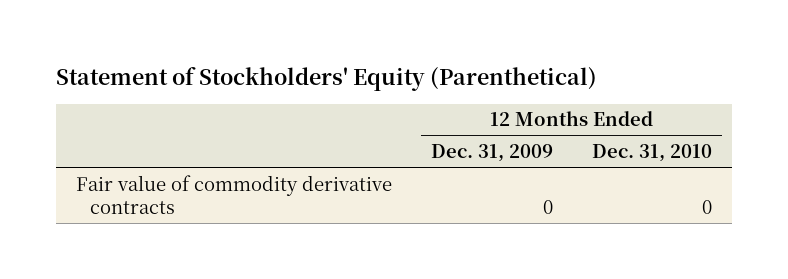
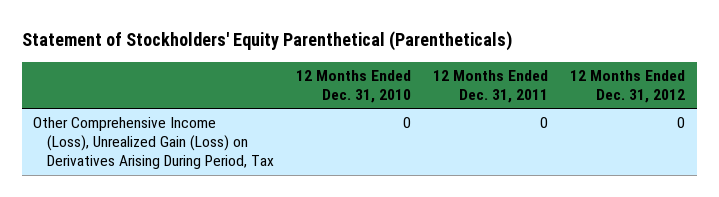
[56,67,598,92] Statement of Stockholders' Equity (Parenthetical) -> [22,31,513,52] Statement of Stockholders' Equity Parenthetical (Parentheticals)
[430,143,553,162] Dec. 31, 2009 -> none
none -> [433,69,549,103] 12 Months Ended Dec. 31, 2011
none -> [570,69,686,103] 12 Months Ended Dec. 31, 2012
[75,174,392,214] Fair value of commodity derivative contracts -> [33,117,274,170] Other Comprehensive Income (Loss), Unrealized Gain (Loss) on Derivatives Arising During Period, Tax

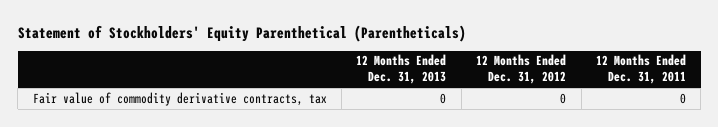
[295,69,411,103] 12 Months Ended Dec. 31, 2010 -> none
none -> [356,54,447,85] 12 Months Ended Dec. 31, 2013
[33,117,274,170] Other Comprehensive Income (Loss), Unrealized Gain (Loss) on Derivatives Arising During Period, Tax -> [32,91,327,106] Fair value of commodity derivative contracts, tax

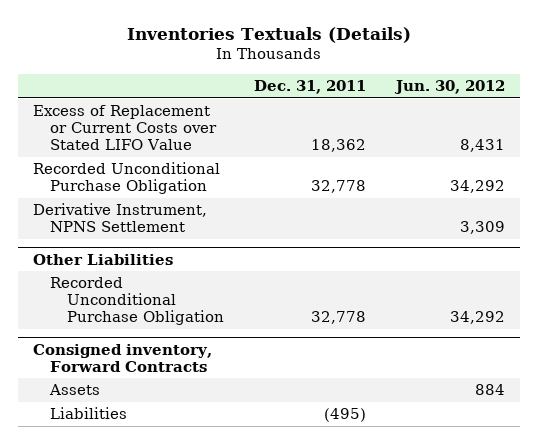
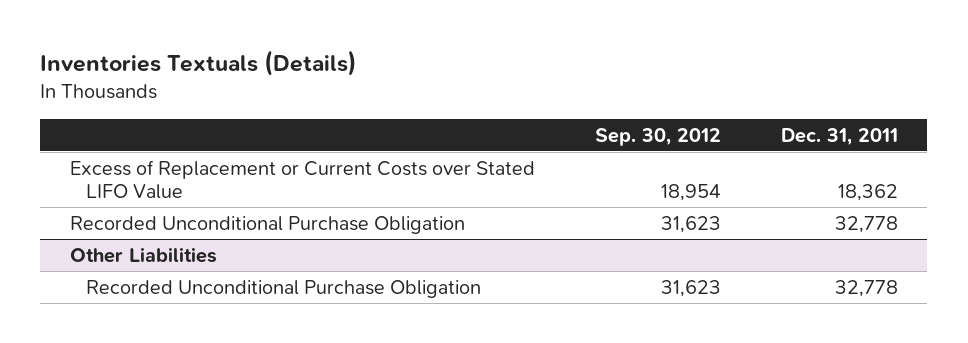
[393,79,505,94] Jun. 30, 2012 -> none
none -> [594,127,721,146] Sep. 30, 2012
[32,203,207,233] Derivative Instrument, NPNS Settlement -> none
[32,343,212,372] Consigned inventory, Forward Contracts -> none
[48,384,100,396] Assets -> none
[49,407,127,420] Liabilities -> none

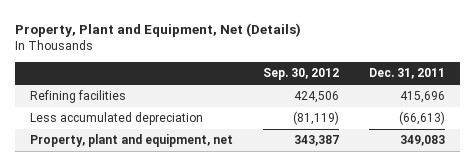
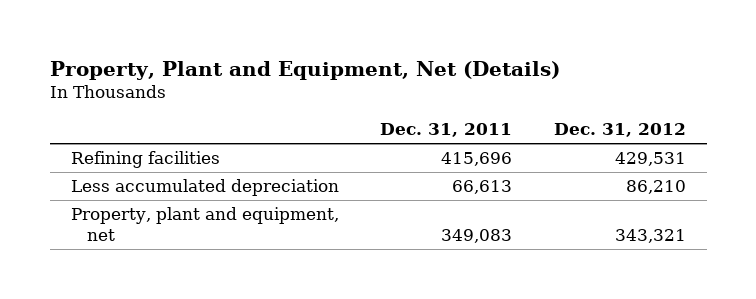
[263,68,340,81] Sep. 30, 2012 -> none
none -> [553,123,686,138] Dec. 31, 2012
[398,111,445,126] (66,613) -> [452,180,513,195] 66,613

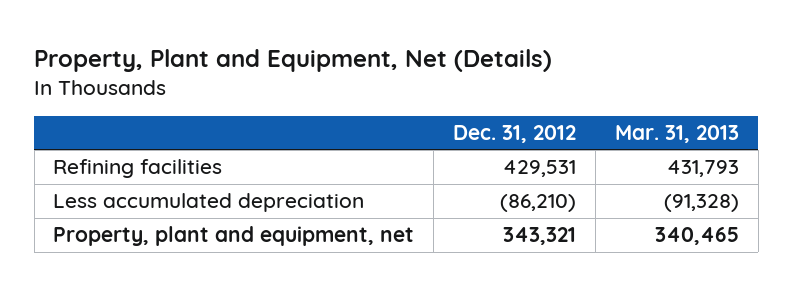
[380,123,513,138] Dec. 31, 2011 -> none
none -> [614,125,739,144] Mar. 31, 2013
[625,180,686,195] 86,210 -> [500,194,577,213] (86,210)

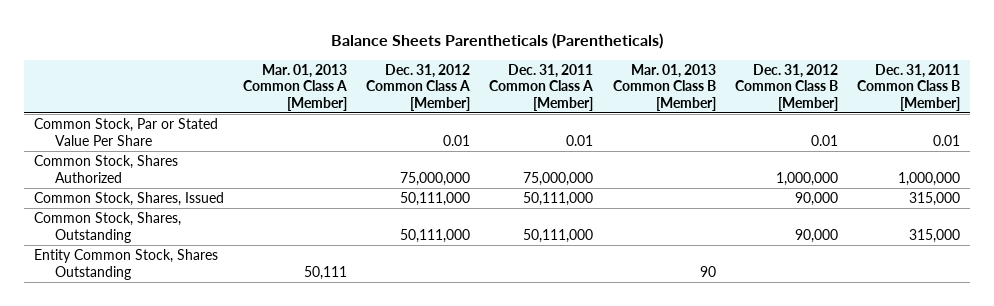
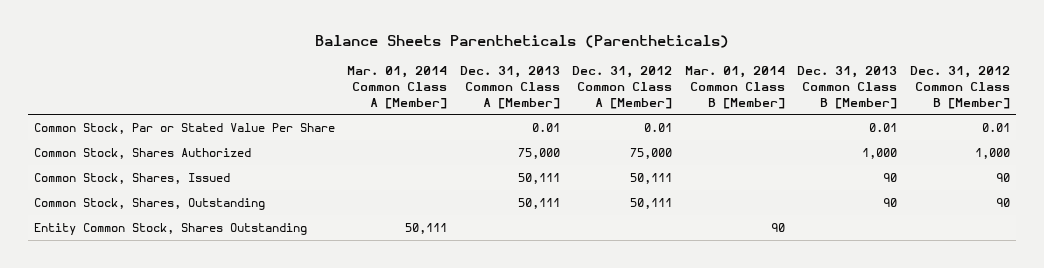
[242,63,347,111] Mar. 01, 2013 Common Class A [Member] -> none
[489,63,594,111] Dec. 31, 2011 Common Class A [Member] -> none
[612,63,716,111] Mar. 01, 2013 Common Class B [Member] -> none
[857,63,961,111] Dec. 31, 2011 Common Class B [Member] -> none
none -> [347,66,448,109] Mar. 01, 2014 Common Class A [Member]
none -> [459,66,560,109] Dec. 31, 2013 Common Class A [Member]
none -> [684,66,785,109] Mar. 01, 2014 Common Class B [Member]
none -> [797,66,898,109] Dec. 31, 2013 Common Class B [Member]
[400,171,471,186] 75,000,000 -> [630,147,673,159] 75,000
[775,171,838,186] 1,000,000 -> [975,147,1011,159] 1,000
[400,192,471,207] 50,111,000 -> [630,172,673,184] 50,111
[794,192,838,207] 90,000 -> [996,172,1011,182] 90
[400,228,471,243] 50,111,000 -> [630,197,673,209] 50,111
[794,228,838,243] 90,000 -> [996,197,1011,207] 90

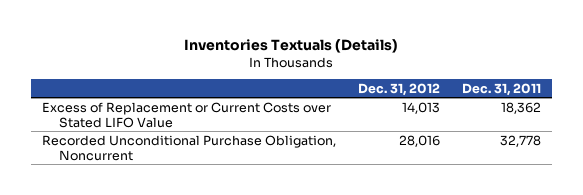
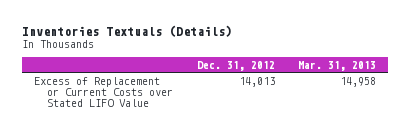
[461,82,541,96] Dec. 31, 2011 -> none
none -> [298,60,377,71] Mar. 31, 2013
[41,134,336,161] Recorded Unconditional Purchase Obligation, Noncurrent -> none

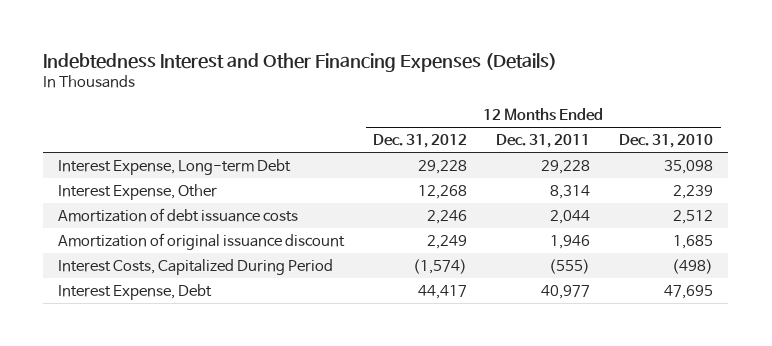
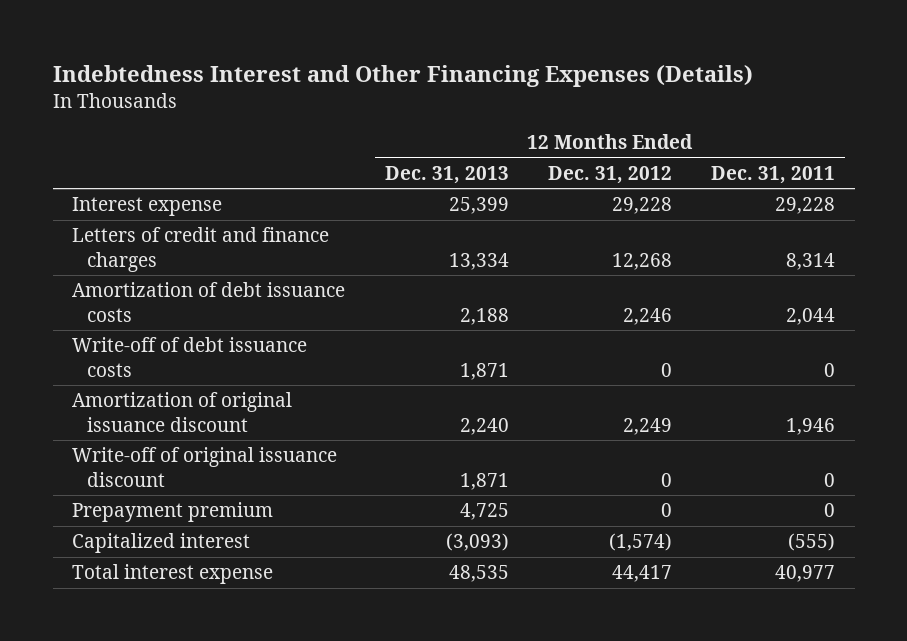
[619,134,714,149] Dec. 31, 2010 -> none
none -> [384,165,509,184] Dec. 31, 2013
[58,158,292,175] Interest Expense, Long-term Debt -> [72,197,223,217] Interest expense
[58,183,218,200] Interest Expense, Other -> [72,227,330,272] Letters of credit and finance charges
none -> [72,337,308,377] Write-off of debt issuance costs
none -> [72,447,338,487] Write-off of original issuance discount
none -> [72,502,274,523] Prepayment premium
[58,258,334,275] Interest Costs, Capitalized During Period -> [72,533,251,554] Capitalized interest
[58,283,213,300] Interest Expense, Debt -> [72,564,274,585] Total interest expense

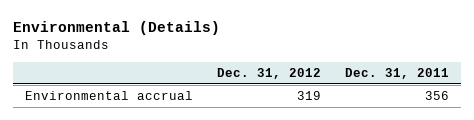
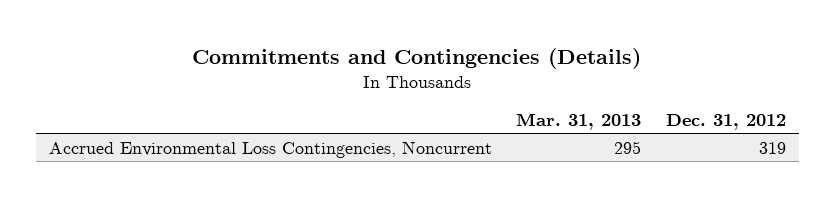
[12,21,220,36] Environmental (Details) -> [192,48,642,70] Commitments and Contingencies (Details)
[345,67,450,79] Dec. 31, 2011 -> none
none -> [516,112,642,130] Mar. 31, 2013
[24,90,193,100] Environmental accrual -> [48,140,492,158] Accrued Environmental Loss Contingencies, Noncurrent

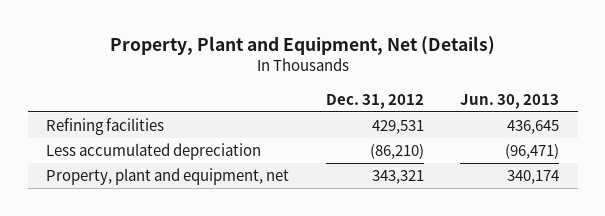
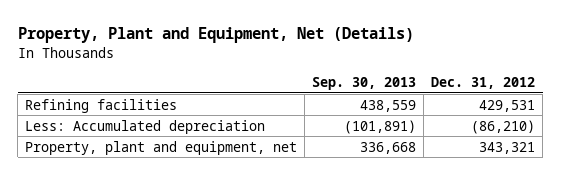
[460,93,560,109] Jun. 30, 2013 -> none
none -> [312,77,417,91] Sep. 30, 2013
[45,143,261,161] Less accumulated depreciation -> [25,119,266,134] Less: Accumulated depreciation

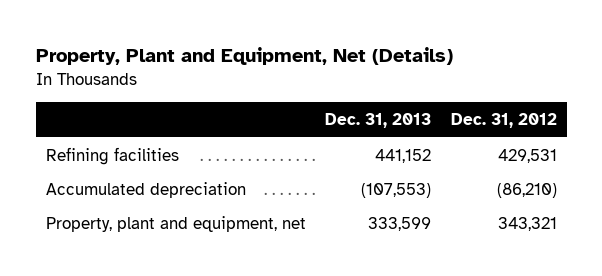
[312,77,417,91] Sep. 30, 2013 -> none
none -> [325,113,432,129] Dec. 31, 2013
[25,119,266,134] Less: Accumulated depreciation -> [45,181,246,198] Accumulated depreciation

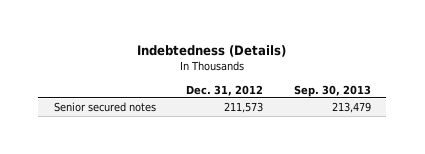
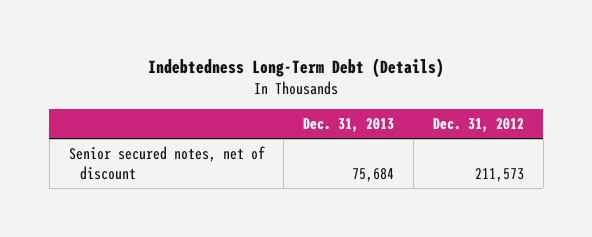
[137,45,287,58] Indebtedness (Details) -> [148,57,445,78] Indebtedness Long-Term Debt (Details)
[293,84,371,97] Sep. 30, 2013 -> none
none -> [303,117,395,132] Dec. 31, 2013
[53,102,156,113] Senior secured notes -> [68,145,265,180] Senior secured notes, net of discount

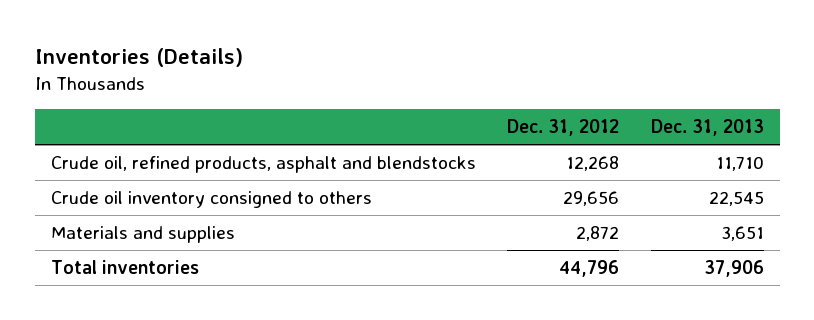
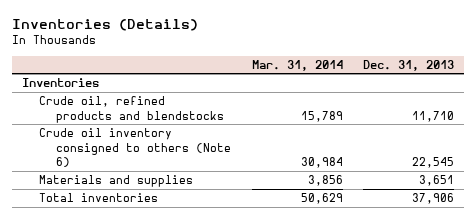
[507,119,620,137] Dec. 31, 2012 -> none
none -> [251,59,343,71] Mar. 31, 2014
none -> [22,78,100,88] Inventories
[50,155,476,173] Crude oil, refined products, asphalt and blendstocks -> [39,96,225,123] Crude oil, refined products and blendstocks
[50,190,372,208] Crude oil inventory consigned to others -> [39,128,232,168] Crude oil inventory consigned to others (Note 6)

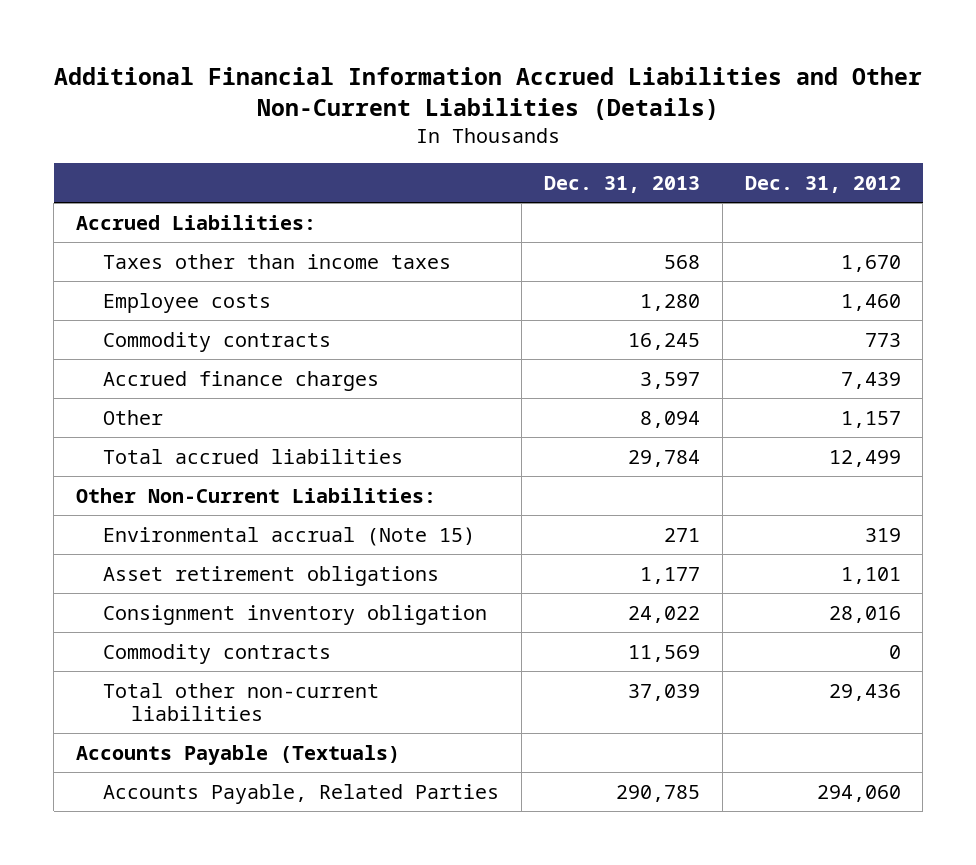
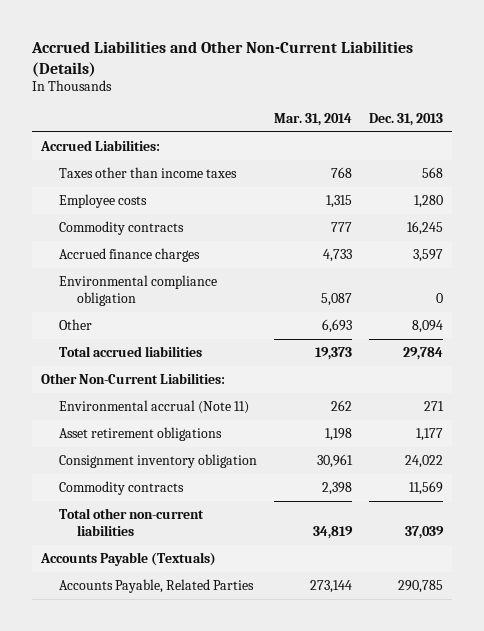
[54,66,923,120] Additional Financial Information Accrued Liabilities and Other Non-Current Liabilities (Details) -> [31,40,414,77] Accrued Liabilities and Other Non-Current Liabilities (Details)
[744,175,901,193] Dec. 31, 2012 -> none
none -> [274,112,353,126] Mar. 31, 2014
none -> [59,274,218,306] Environmental compliance obligation
[103,526,476,546] Environmental accrual (Note 15) -> [59,399,250,414] Environmental accrual (Note 11)

